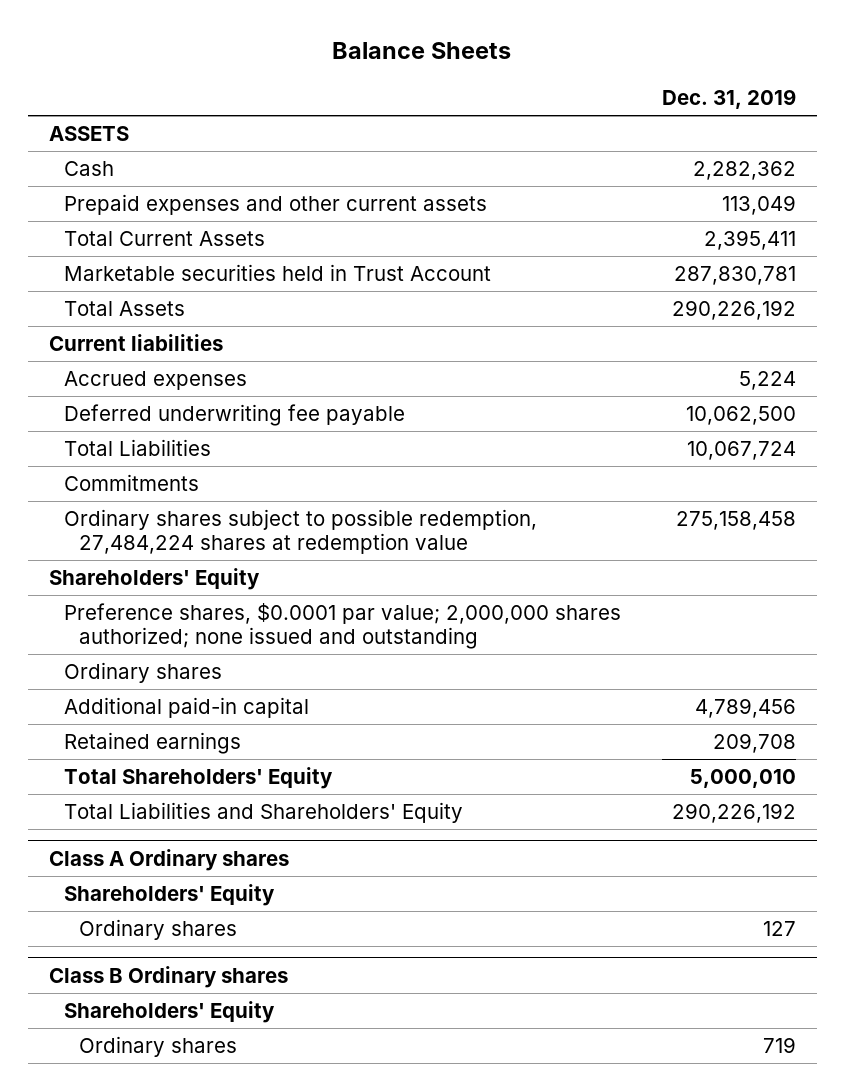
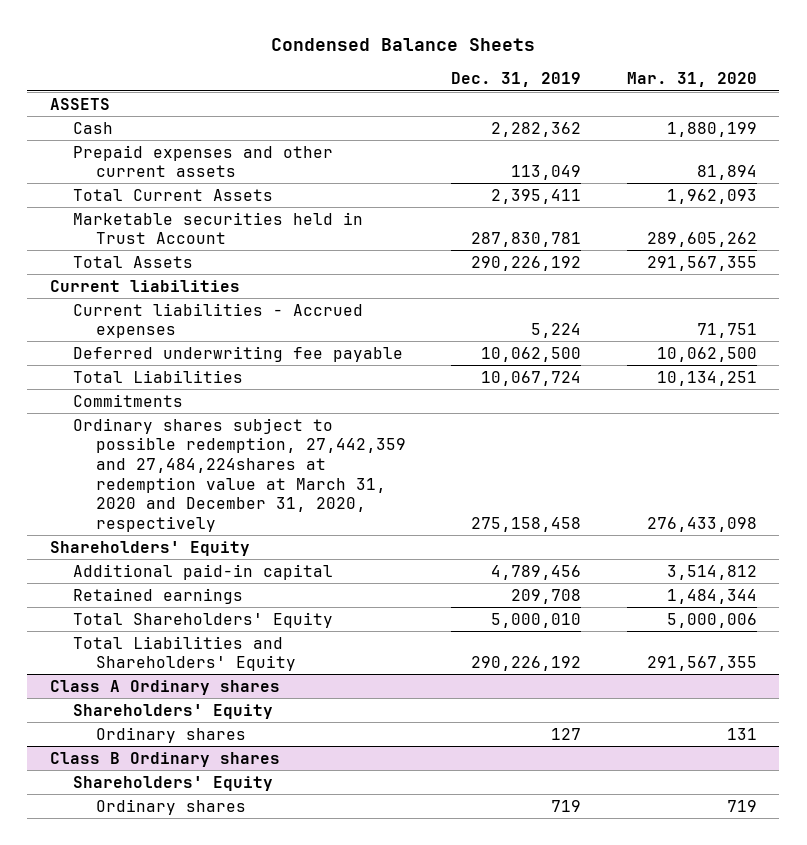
[332,42,512,60] Balance Sheets -> [271,38,536,52] Condensed Balance Sheets
none -> [626,72,757,88] Mar. 31, 2020
[63,371,247,391] Accrued expenses -> [72,302,363,339] Current liabilities - Accrued expenses
[63,509,537,554] Ordinary shares subject to possible redemption, 27,484,224 shares at redemption value -> [72,417,406,532] Ordinary shares subject to possible redemption, 27,442,359 and 27,484,224shares at redemption value at March 31, 2020 and December 31, 2020, respectively
[63,603,621,649] Preference shares, $0.0001 par value; 2,000,000 shares authorized; none issued and outstanding -> none
[63,662,222,684] Ordinary shares -> none

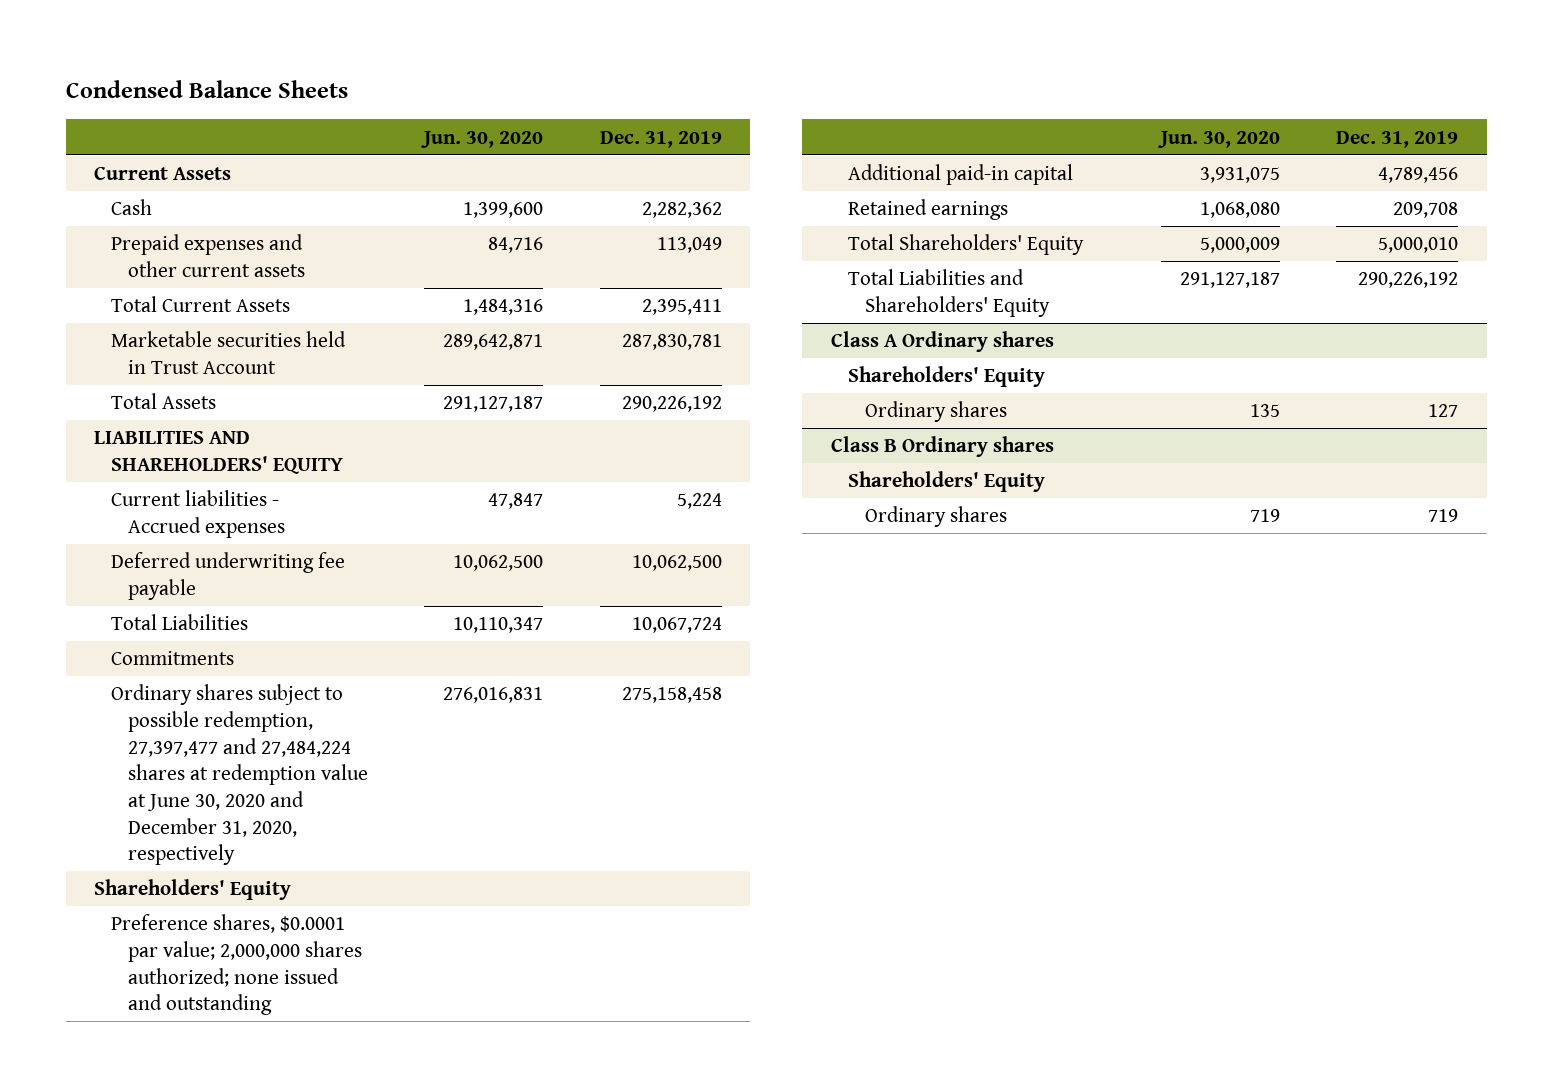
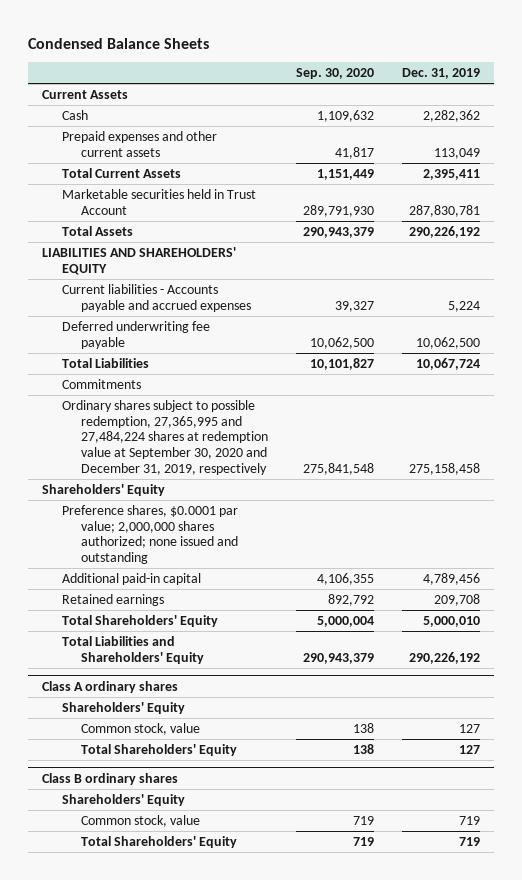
[421,130,544,148] Jun. 30, 2020 -> none
none -> [296,68,375,80] Sep. 30, 2020
[110,490,285,538] Current liabilities - Accrued expenses -> [61,283,252,312] Current liabilities - Accounts payable and accrued expenses
[110,684,368,866] Ordinary shares subject to possible redemption, 27,397,477 and 27,484,224 shares at redemption value at June 30, 2020 and December 31, 2020, respectively -> [61,399,269,475] Ordinary shares subject to possible redemption, 27,365,995 and 27,484,224 shares at redemption value at September 30, 2020 and December 31, 2019, respectively
[830,331,1054,353] Class A Ordinary shares -> [42,680,179,693] Class A ordinary shares
[864,401,1007,423] Ordinary shares -> [81,722,201,735] Common stock, value
none -> [81,743,238,756] Total Shareholders' Equity
[830,436,1054,458] Class B Ordinary shares -> [42,772,179,785] Class B ordinary shares
[864,506,1007,528] Ordinary shares -> [81,814,201,827] Common stock, value
none -> [81,835,238,848] Total Shareholders' Equity

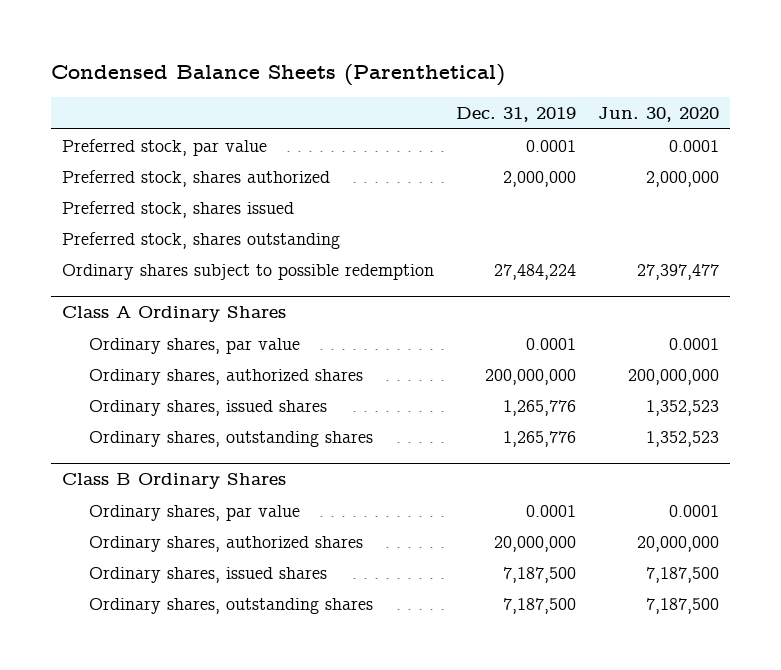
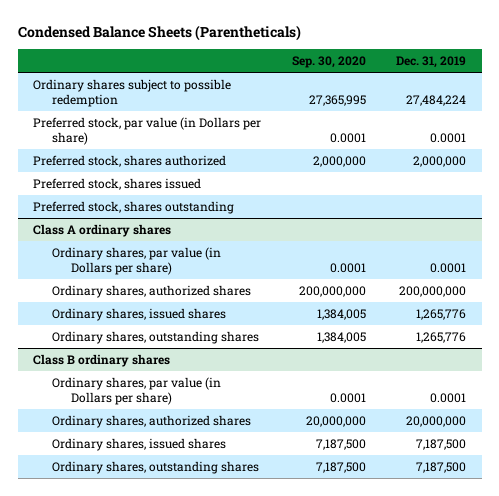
[51,64,506,87] Condensed Balance Sheets (Parenthetical) -> [17,24,301,41] Condensed Balance Sheets (Parentheticals)
[597,107,719,123] Jun. 30, 2020 -> none
none -> [291,56,366,69] Sep. 30, 2020
[62,263,435,280] Ordinary shares subject to possible redemption -> [33,78,232,108] Ordinary shares subject to possible redemption
[62,138,268,156] Preferred stock, par value -> [33,116,262,146] Preferred stock, par value (in Dollars per share)
[62,306,287,323] Class A Ordinary Shares -> [33,223,172,237] Class A ordinary shares
[88,337,300,354] Ordinary shares, par value -> [51,246,221,276] Ordinary shares, par value (in Dollars per share)
[62,473,287,490] Class B Ordinary Shares -> [33,353,171,367] Class B ordinary shares
[88,504,300,521] Ordinary shares, par value -> [51,376,221,406] Ordinary shares, par value (in Dollars per share)

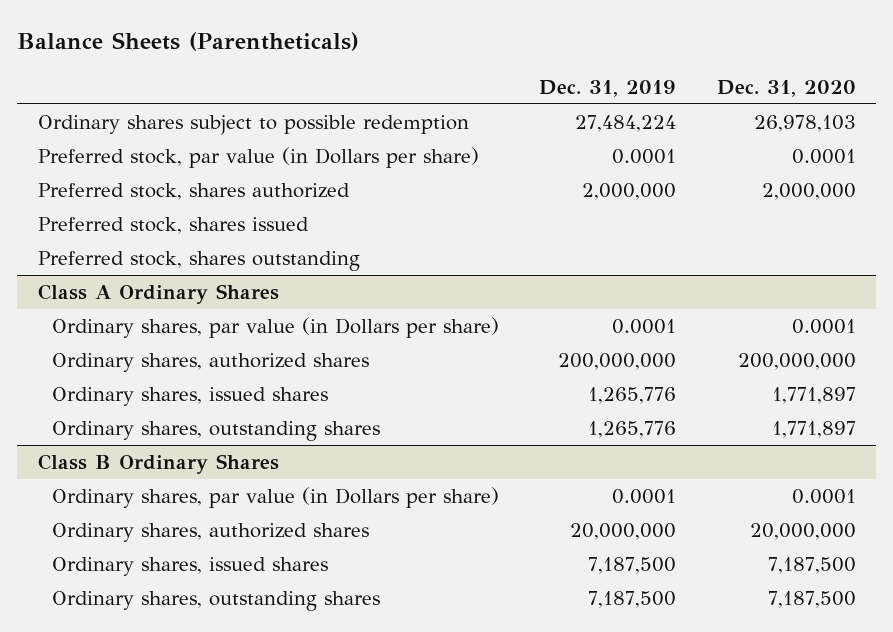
[17,24,301,41] Condensed Balance Sheets (Parentheticals) -> [17,32,360,52] Balance Sheets (Parentheticals)
[291,56,366,69] Sep. 30, 2020 -> none
none -> [716,79,856,97] Dec. 31, 2020
[33,223,172,237] Class A ordinary shares -> [37,284,279,305] Class A Ordinary Shares
[33,353,171,367] Class B ordinary shares -> [37,454,279,475] Class B Ordinary Shares

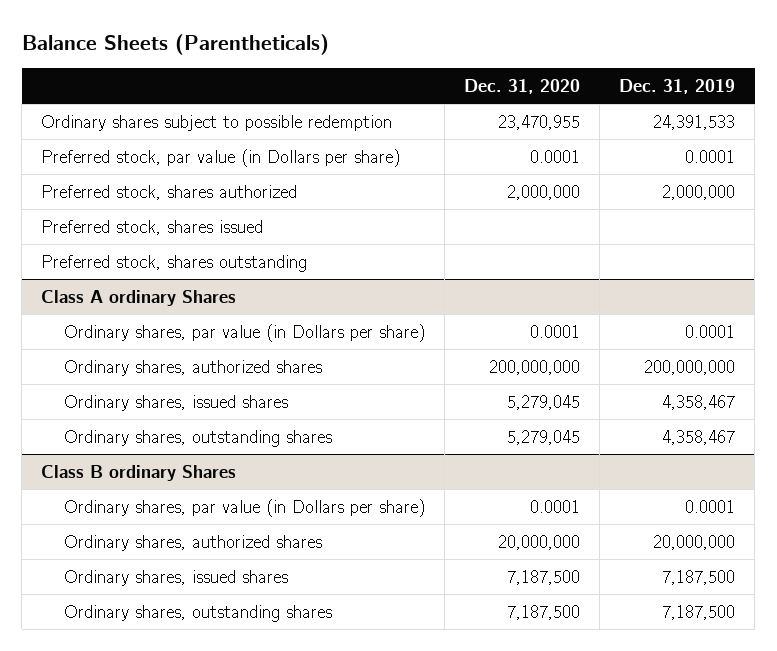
[575,115,677,133] 27,484,224 -> [653,114,736,130] 24,391,533
[753,115,856,133] 26,978,103 -> [497,114,580,130] 23,470,955
[37,284,279,305] Class A Ordinary Shares -> [41,289,237,306] Class A ordinary Shares
[588,387,677,405] 1,265,776 -> [662,394,736,410] 4,358,467
[771,387,856,405] 1,771,897 -> [506,394,580,410] 5,279,045
[588,421,677,439] 1,265,776 -> [662,429,736,445] 4,358,467
[771,421,856,439] 1,771,897 -> [506,429,580,445] 5,279,045
[37,454,279,475] Class B Ordinary Shares -> [41,464,237,481] Class B ordinary Shares

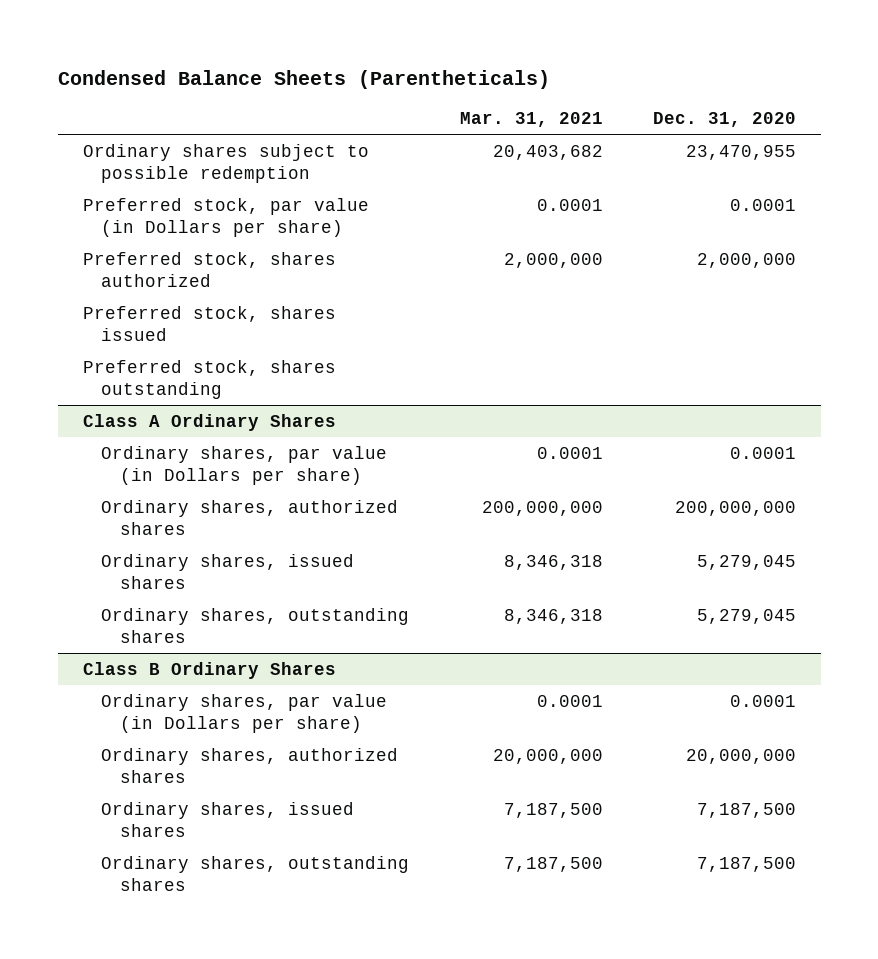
[21,33,329,55] Balance Sheets (Parentheticals) -> [57,69,550,89] Condensed Balance Sheets (Parentheticals)
[619,78,736,94] Dec. 31, 2019 -> none
none -> [459,112,603,128] Mar. 31, 2021
[41,289,237,306] Class A ordinary Shares -> [82,413,336,431] Class A Ordinary Shares
[41,464,237,481] Class B ordinary Shares -> [82,661,336,679] Class B Ordinary Shares

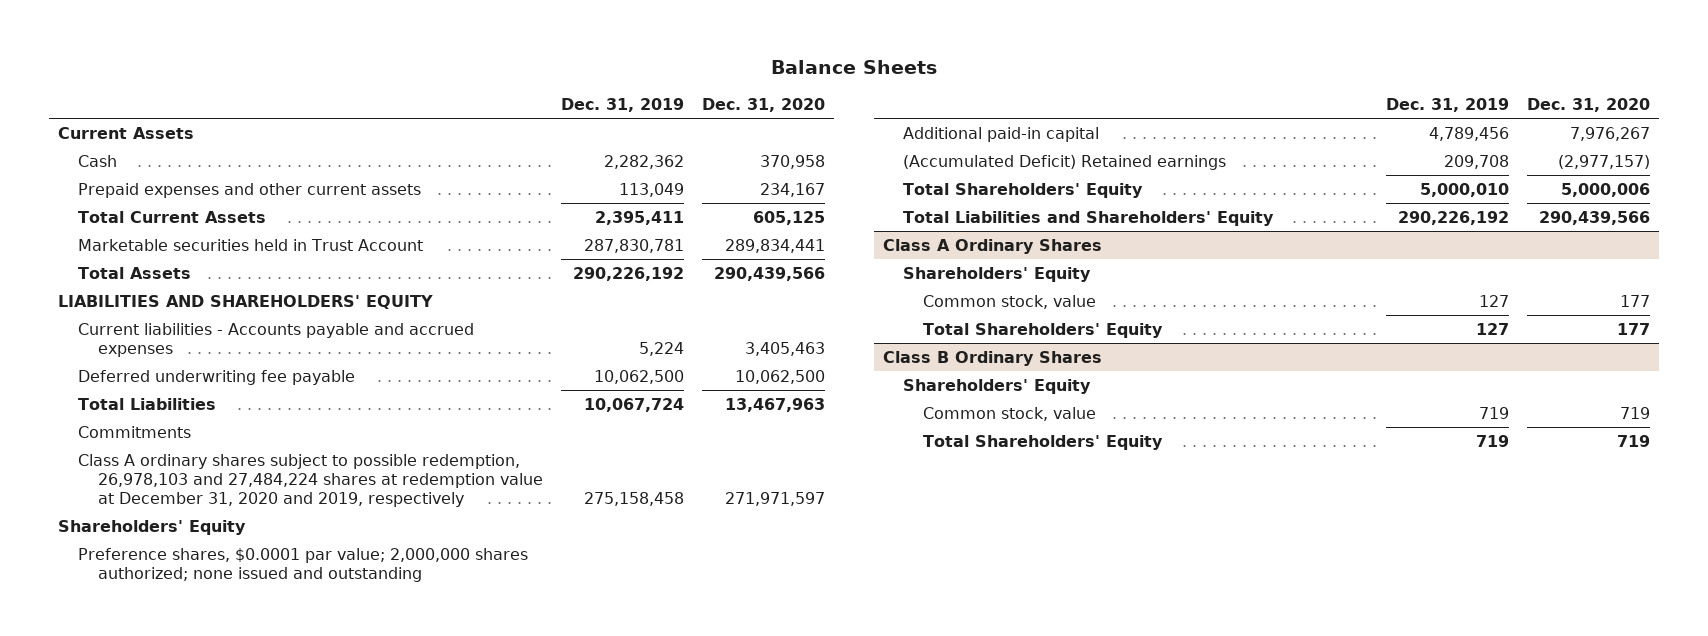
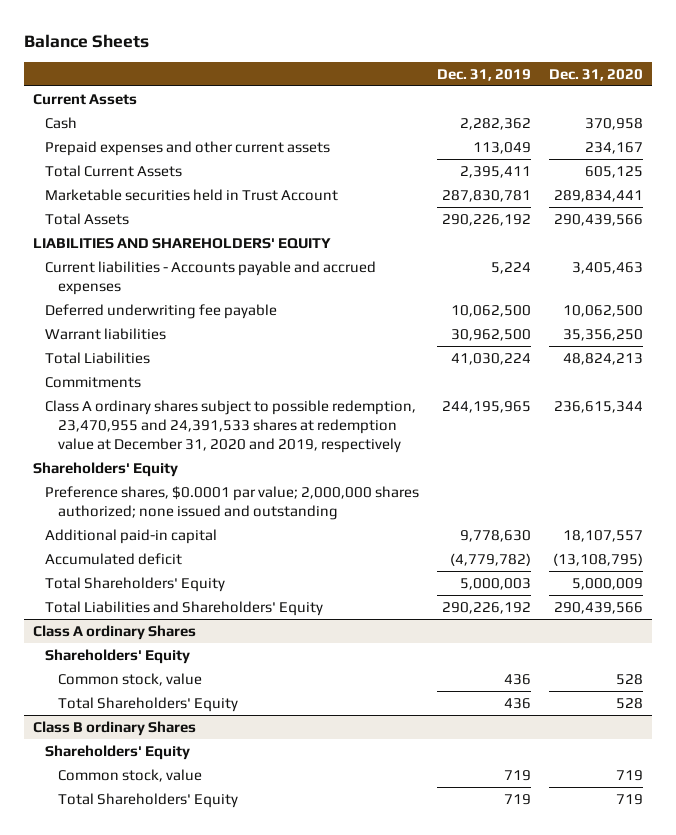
none -> [45,327,167,340] Warrant liabilities
[584,397,685,412] 10,067,724 -> [451,352,532,365] 41,030,224
[725,397,826,412] 13,467,963 -> [563,352,644,365] 48,824,213
[78,453,544,507] Class A ordinary shares subject to possible redemption, 26,978,103 and 27,484,224 shares at redemption value at December 31, 2020 and 2019, respectively -> [45,399,417,453] Class A ordinary shares subject to possible redemption, 23,470,955 and 24,391,533 shares at redemption value at December 31, 2020 and 2019, respectively
[584,491,685,506] 275,158,458 -> [442,400,532,413] 244,195,965
[725,491,826,506] 271,971,597 -> [554,400,644,413] 236,615,344
[1429,126,1510,141] 4,789,456 -> [460,529,532,542] 9,778,630
[1570,126,1651,141] 7,976,267 -> [563,529,644,542] 18,107,557
[903,154,1227,170] (Accumulated Deficit) Retained earnings -> [45,552,183,565] Accumulated deficit
[1444,154,1510,169] 209,708 -> [450,552,532,566] (4,779,782)
[1558,154,1651,169] (2,977,157) -> [553,552,644,566] (13,108,795)
[1420,182,1510,197] 5,000,010 -> [460,577,532,590] 5,000,003
[1561,182,1651,197] 5,000,006 -> [572,577,644,590] 5,000,009
[883,238,1103,254] Class A Ordinary Shares -> [32,624,196,640] Class A ordinary Shares
[1479,294,1510,307] 127 -> [504,673,532,685] 436
[1620,294,1651,307] 177 -> [616,673,644,685] 528
[1476,322,1510,335] 127 -> [504,697,532,709] 436
[1617,322,1651,335] 177 -> [616,697,644,709] 528
[883,350,1103,366] Class B Ordinary Shares -> [32,720,196,736] Class B ordinary Shares

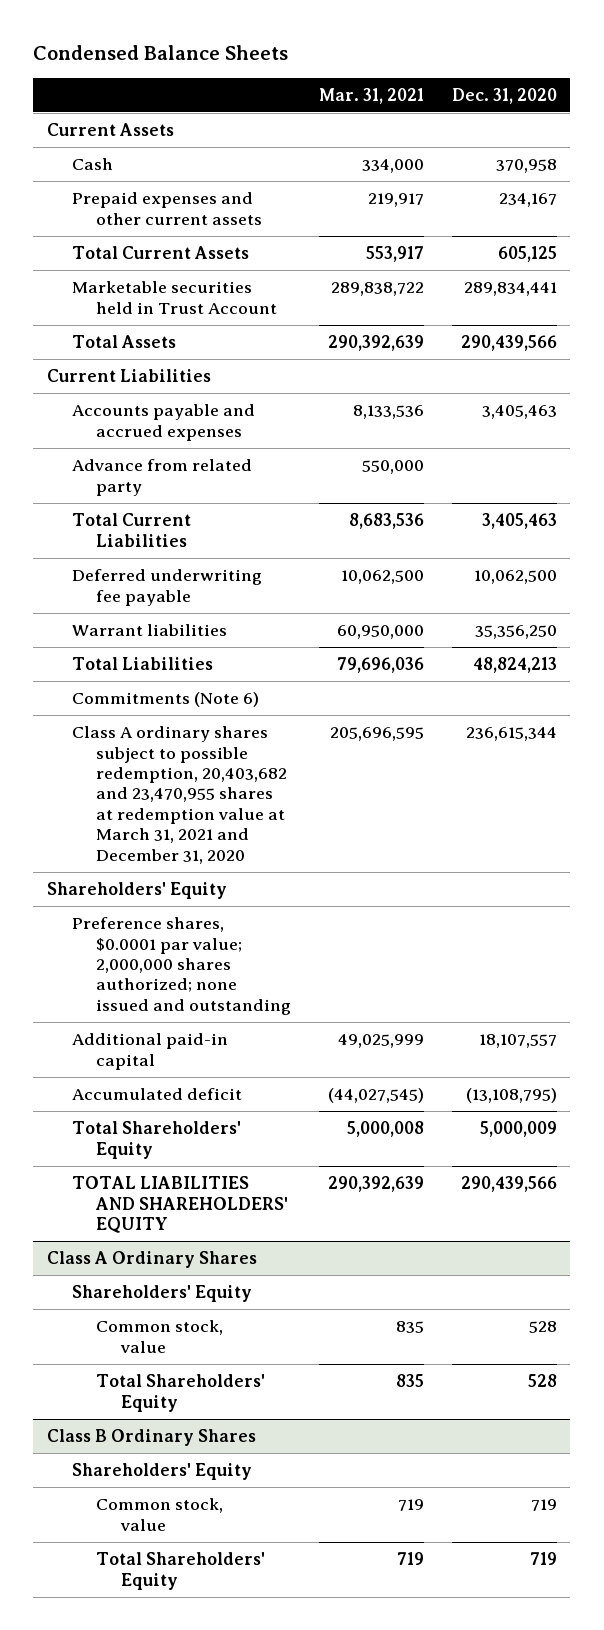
[23,34,149,49] Balance Sheets -> [33,45,289,61] Condensed Balance Sheets
[437,69,532,82] Dec. 31, 2019 -> none
none -> [318,87,424,104] Mar. 31, 2021
[32,237,331,249] LIABILITIES AND SHAREHOLDERS' EQUITY -> none
none -> [47,369,212,383] Current Liabilities
[45,260,377,295] Current liabilities - Accounts payable and accrued expenses -> [71,404,255,441] Accounts payable and accrued expenses
none -> [71,459,252,496] Advance from related party
none -> [71,513,191,547] Total Current Liabilities
[45,376,142,388] Commitments -> [71,692,259,708] Commitments (Note 6)
[45,399,417,453] Class A ordinary shares subject to possible redemption, 23,470,955 and 24,391,533 shares at redemption value at December 31, 2020 and 2019, respectively -> [71,726,288,864] Class A ordinary shares subject to possible redemption, 20,403,682 and 23,470,955 shares at redemption value at March 31, 2021 and December 31, 2020
[45,600,324,616] Total Liabilities and Shareholders' Equity -> [71,1176,289,1234] TOTAL LIABILITIES AND SHAREHOLDERS' EQUITY
[32,624,196,640] Class A ordinary Shares -> [47,1251,258,1269] Class A Ordinary Shares
[32,720,196,736] Class B ordinary Shares -> [47,1429,257,1447] Class B Ordinary Shares

